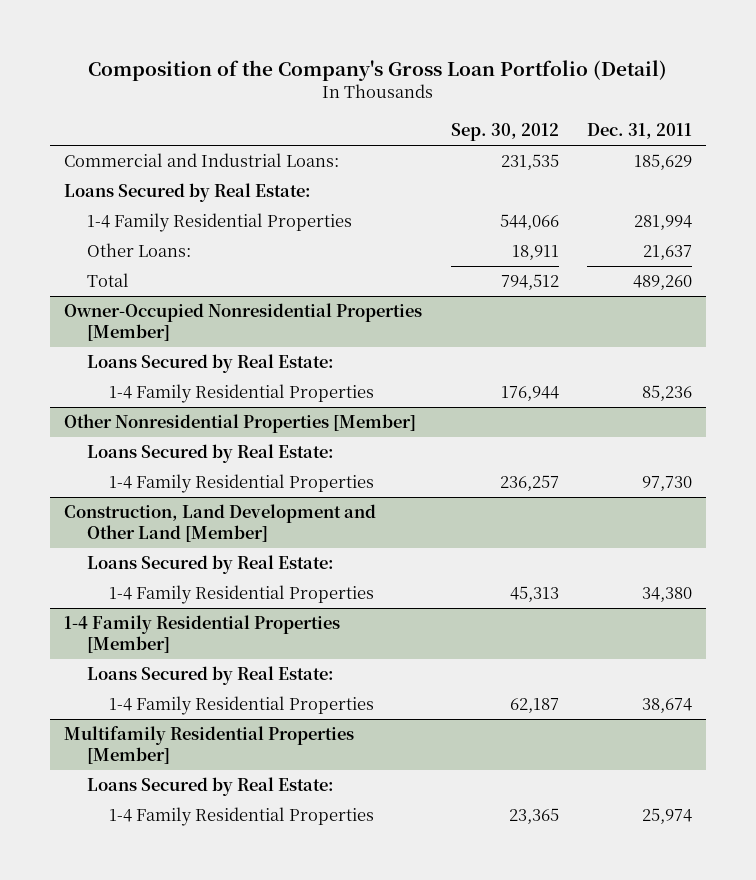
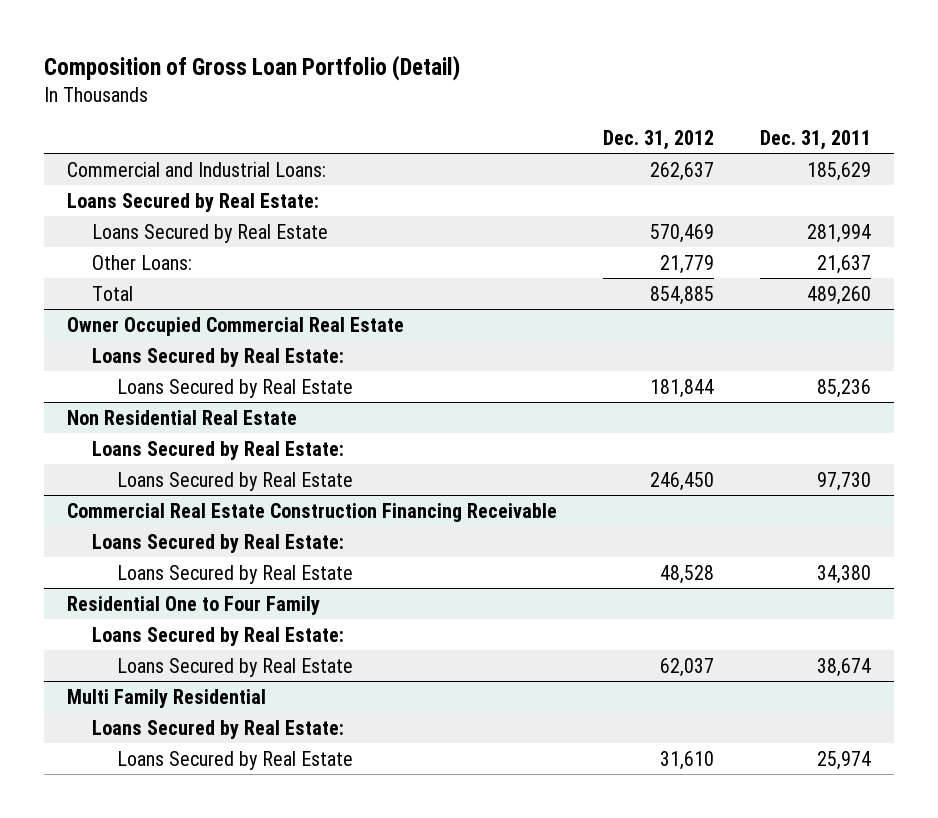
[88,59,668,81] Composition of the Company's Gross Loan Portfolio (Detail) -> [43,54,460,81] Composition of Gross Loan Portfolio (Detail)
[450,123,559,142] Sep. 30, 2012 -> none
none -> [602,129,714,150] Dec. 31, 2012
[86,213,352,233] 1-4 Family Residential Properties -> [92,223,329,243] Loans Secured by Real Estate
[64,303,423,341] Owner-Occupied Nonresidential Properties [Member] -> none
none -> [66,316,404,336] Owner Occupied Commercial Real Estate
[64,414,417,434] Other Nonresidential Properties [Member] -> none
[109,384,375,404] 1-4 Family Residential Properties -> [117,378,354,398] Loans Secured by Real Estate
none -> [66,409,297,425] Non Residential Real Estate
[64,504,377,542] Construction, Land Development and Other Land [Member] -> none
[109,474,375,494] 1-4 Family Residential Properties -> [117,471,354,491] Loans Secured by Real Estate
none -> [66,502,557,522] Commercial Real Estate Construction Financing Receivable
[64,615,341,653] 1-4 Family Residential Properties [Member] -> none
[109,585,375,605] 1-4 Family Residential Properties -> [117,564,354,584] Loans Secured by Real Estate
none -> [66,595,320,615] Residential One to Four Family
[64,726,355,764] Multifamily Residential Properties [Member] -> none
[109,696,375,716] 1-4 Family Residential Properties -> [117,657,354,677] Loans Secured by Real Estate
none -> [66,688,266,708] Multi Family Residential
[109,807,375,827] 1-4 Family Residential Properties -> [117,750,354,770] Loans Secured by Real Estate

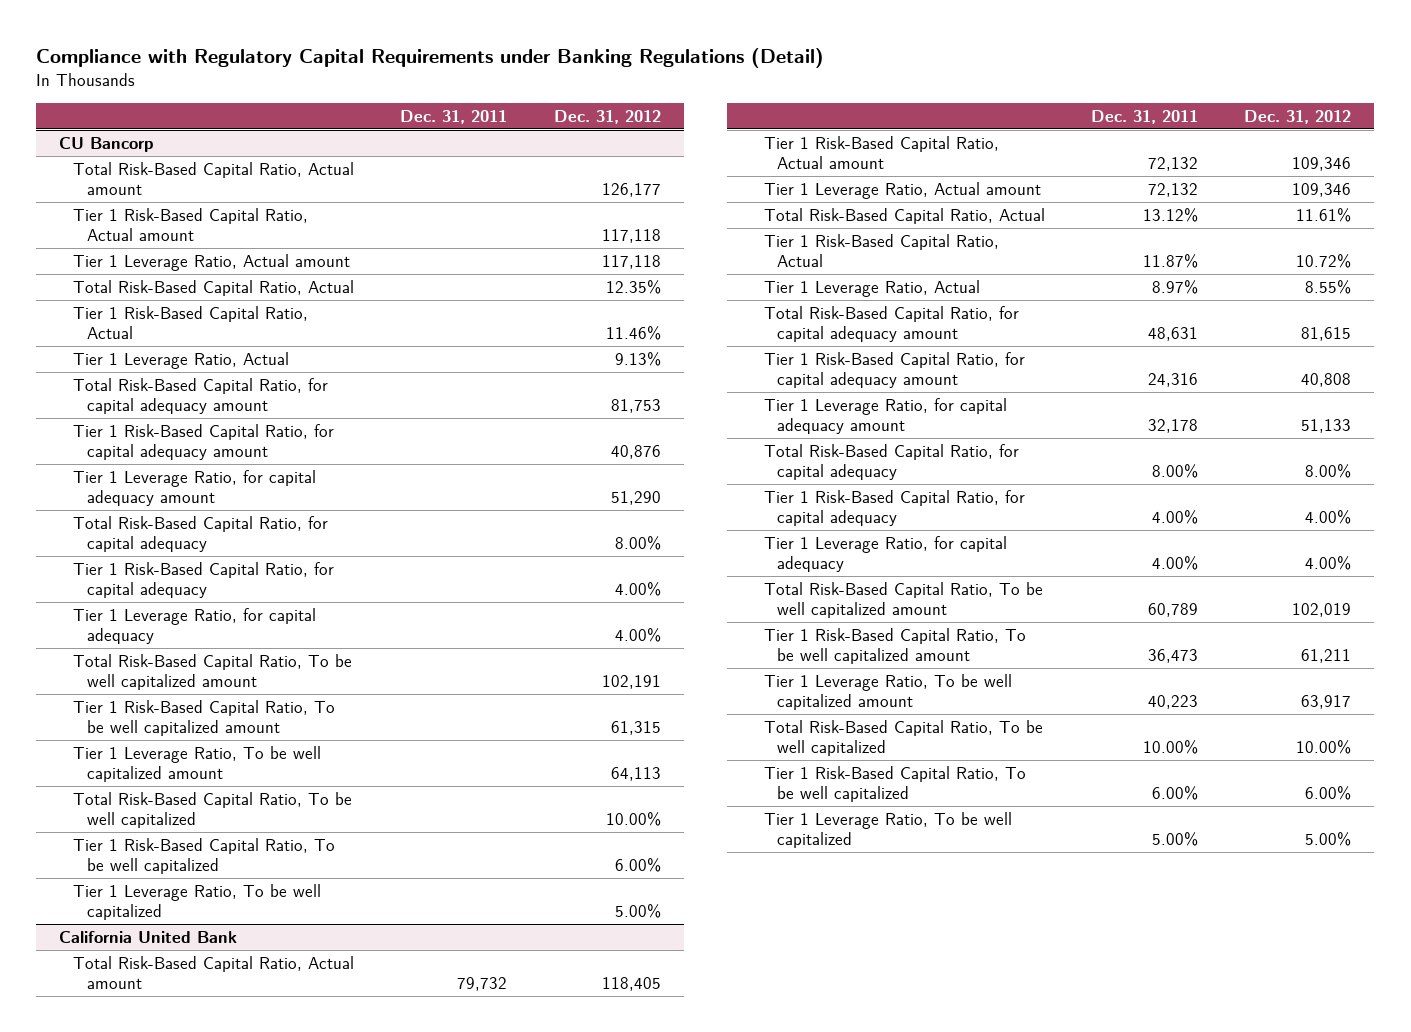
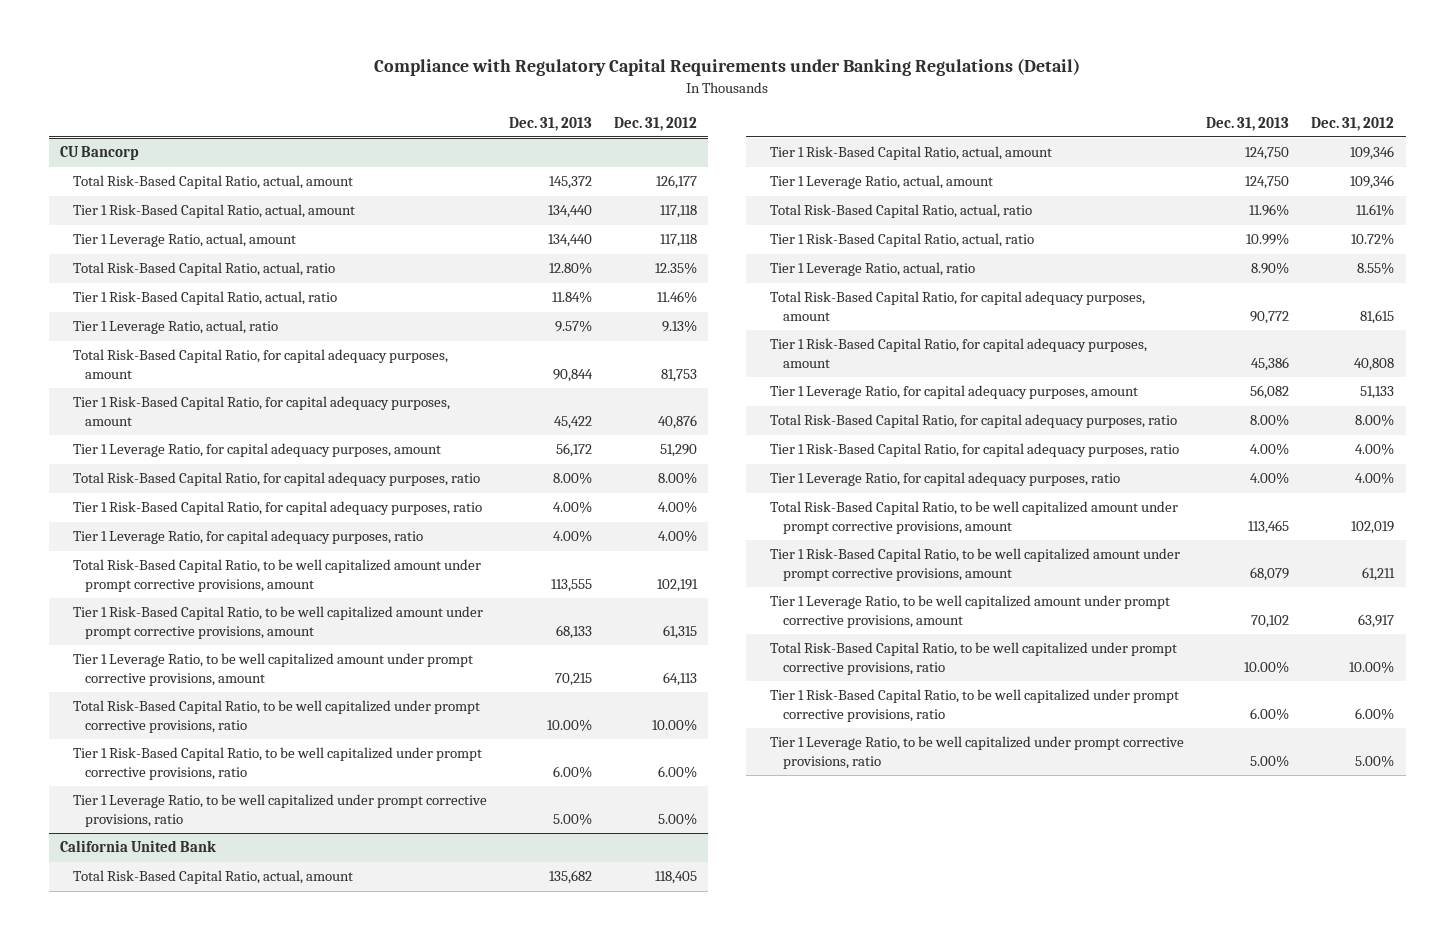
[400,109,508,124] Dec. 31, 2011 -> none
none -> [508,116,592,131] Dec. 31, 2013
[73,162,355,195] Total Risk-Based Capital Ratio, Actual amount -> [72,175,353,190] Total Risk-Based Capital Ratio, actual, amount
[73,208,309,241] Tier 1 Risk-Based Capital Ratio, Actual amount -> [72,204,355,219] Tier 1 Risk-Based Capital Ratio, actual, amount
[73,254,351,272] Tier 1 Leverage Ratio, Actual amount -> [72,233,296,248] Tier 1 Leverage Ratio, actual, amount
[73,280,355,297] Total Risk-Based Capital Ratio, Actual -> [72,262,335,277] Total Risk-Based Capital Ratio, actual, ratio
[73,306,309,339] Tier 1 Risk-Based Capital Ratio, Actual -> [72,291,337,306] Tier 1 Risk-Based Capital Ratio, actual, ratio
[73,352,290,370] Tier 1 Leverage Ratio, Actual -> [72,320,278,335] Tier 1 Leverage Ratio, actual, ratio
[73,378,329,414] Total Risk-Based Capital Ratio, for capital adequacy amount -> [72,349,448,380] Total Risk-Based Capital Ratio, for capital adequacy purposes, amount
[73,424,335,460] Tier 1 Risk-Based Capital Ratio, for capital adequacy amount -> [72,396,450,427] Tier 1 Risk-Based Capital Ratio, for capital adequacy purposes, amount
[73,470,317,506] Tier 1 Leverage Ratio, for capital adequacy amount -> [72,443,441,458] Tier 1 Leverage Ratio, for capital adequacy purposes, amount
[73,516,329,552] Total Risk-Based Capital Ratio, for capital adequacy -> [72,472,480,487] Total Risk-Based Capital Ratio, for capital adequacy purposes, ratio
[73,562,335,598] Tier 1 Risk-Based Capital Ratio, for capital adequacy -> [72,501,482,516] Tier 1 Risk-Based Capital Ratio, for capital adequacy purposes, ratio
[73,608,317,644] Tier 1 Leverage Ratio, for capital adequacy -> [72,530,423,545] Tier 1 Leverage Ratio, for capital adequacy purposes, ratio
[73,654,353,690] Total Risk-Based Capital Ratio, To be well capitalized amount -> [72,559,481,593] Total Risk-Based Capital Ratio, to be well capitalized amount under prompt corrective provisions, amount
[73,700,336,736] Tier 1 Risk-Based Capital Ratio, To be well capitalized amount -> [72,606,483,640] Tier 1 Risk-Based Capital Ratio, to be well capitalized amount under prompt corrective provisions, amount
[73,746,322,782] Tier 1 Leverage Ratio, To be well capitalized amount -> [72,653,473,687] Tier 1 Leverage Ratio, to be well capitalized amount under prompt corrective provisions, amount
[73,792,353,828] Total Risk-Based Capital Ratio, To be well capitalized -> [72,700,480,734] Total Risk-Based Capital Ratio, to be well capitalized under prompt corrective provisions, ratio
[73,838,336,874] Tier 1 Risk-Based Capital Ratio, To be well capitalized -> [72,747,482,781] Tier 1 Risk-Based Capital Ratio, to be well capitalized under prompt corrective provisions, ratio
[73,884,322,920] Tier 1 Leverage Ratio, To be well capitalized -> [72,794,487,828] Tier 1 Leverage Ratio, to be well capitalized under prompt corrective provisions, ratio
[73,956,355,989] Total Risk-Based Capital Ratio, Actual amount -> [72,870,353,885] Total Risk-Based Capital Ratio, actual, amount
[763,136,999,169] Tier 1 Risk-Based Capital Ratio, Actual amount -> [770,146,1053,161] Tier 1 Risk-Based Capital Ratio, actual, amount
[763,182,1041,200] Tier 1 Leverage Ratio, Actual amount -> [770,175,994,190] Tier 1 Leverage Ratio, actual, amount
[763,208,1045,225] Total Risk-Based Capital Ratio, Actual -> [770,204,1033,219] Total Risk-Based Capital Ratio, actual, ratio
[763,234,999,267] Tier 1 Risk-Based Capital Ratio, Actual -> [770,233,1035,248] Tier 1 Risk-Based Capital Ratio, actual, ratio
[763,280,980,298] Tier 1 Leverage Ratio, Actual -> [770,262,976,277] Tier 1 Leverage Ratio, actual, ratio
[763,306,1019,342] Total Risk-Based Capital Ratio, for capital adequacy amount -> [770,291,1146,322] Total Risk-Based Capital Ratio, for capital adequacy purposes, amount
[763,352,1025,388] Tier 1 Risk-Based Capital Ratio, for capital adequacy amount -> [770,338,1148,369] Tier 1 Risk-Based Capital Ratio, for capital adequacy purposes, amount
[763,398,1007,434] Tier 1 Leverage Ratio, for capital adequacy amount -> [770,385,1139,400] Tier 1 Leverage Ratio, for capital adequacy purposes, amount
[763,444,1019,480] Total Risk-Based Capital Ratio, for capital adequacy -> [770,414,1178,429] Total Risk-Based Capital Ratio, for capital adequacy purposes, ratio
[763,490,1025,526] Tier 1 Risk-Based Capital Ratio, for capital adequacy -> [770,443,1180,458] Tier 1 Risk-Based Capital Ratio, for capital adequacy purposes, ratio
[763,536,1007,572] Tier 1 Leverage Ratio, for capital adequacy -> [770,472,1121,487] Tier 1 Leverage Ratio, for capital adequacy purposes, ratio
[763,582,1043,618] Total Risk-Based Capital Ratio, To be well capitalized amount -> [770,501,1179,535] Total Risk-Based Capital Ratio, to be well capitalized amount under prompt corrective provisions, amount
[763,628,1026,664] Tier 1 Risk-Based Capital Ratio, To be well capitalized amount -> [770,548,1181,582] Tier 1 Risk-Based Capital Ratio, to be well capitalized amount under prompt corrective provisions, amount
[763,674,1012,710] Tier 1 Leverage Ratio, To be well capitalized amount -> [770,595,1171,629] Tier 1 Leverage Ratio, to be well capitalized amount under prompt corrective provisions, amount
[763,720,1043,756] Total Risk-Based Capital Ratio, To be well capitalized -> [770,642,1178,676] Total Risk-Based Capital Ratio, to be well capitalized under prompt corrective provisions, ratio
[763,766,1026,802] Tier 1 Risk-Based Capital Ratio, To be well capitalized -> [770,689,1180,723] Tier 1 Risk-Based Capital Ratio, to be well capitalized under prompt corrective provisions, ratio
[763,812,1012,848] Tier 1 Leverage Ratio, To be well capitalized -> [770,736,1185,770] Tier 1 Leverage Ratio, to be well capitalized under prompt corrective provisions, ratio

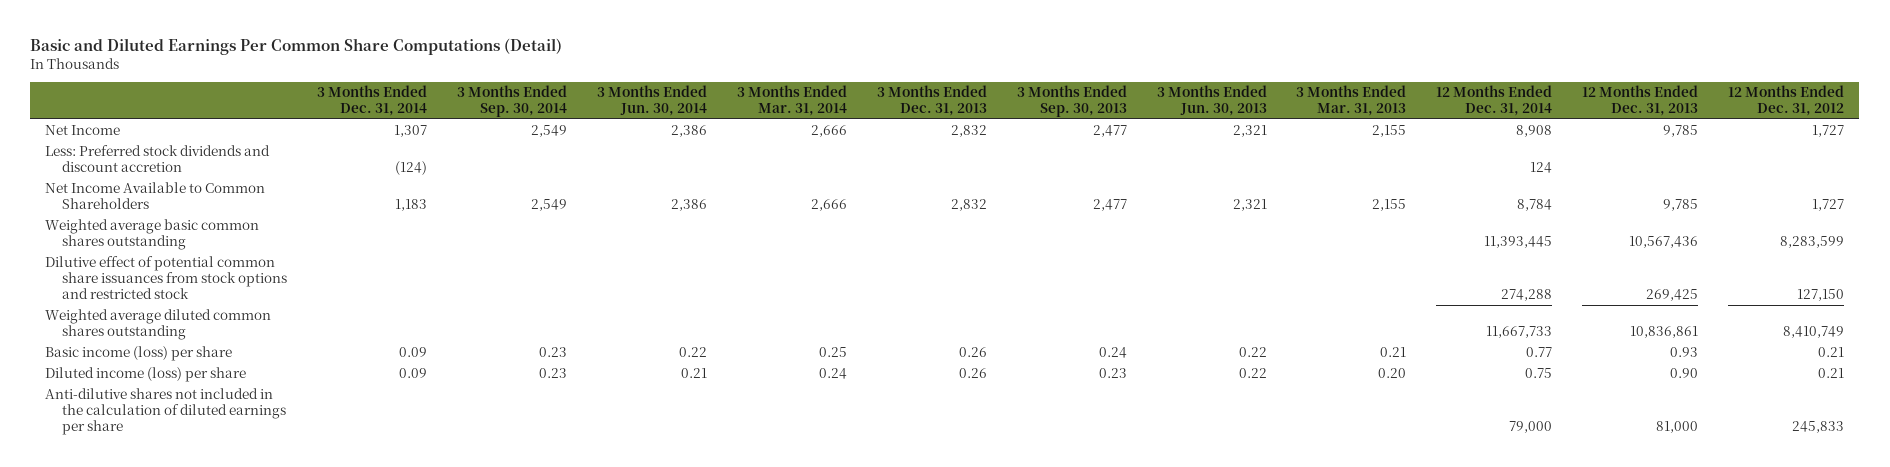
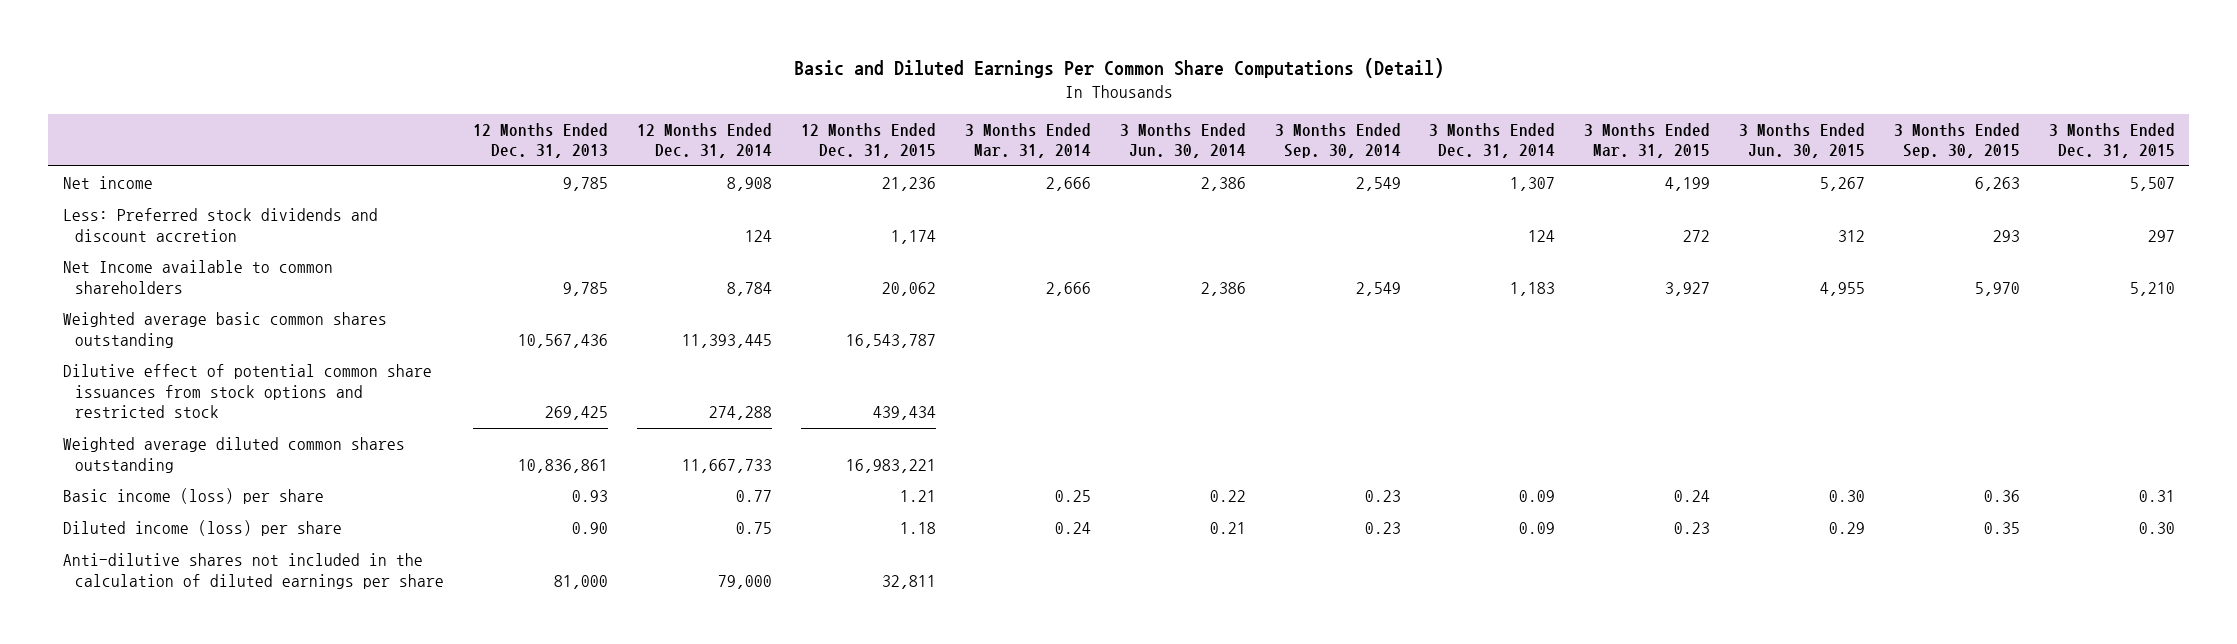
[876,85,987,117] 3 Months Ended Dec. 31, 2013 -> none
[1016,85,1127,118] 3 Months Ended Sep. 30, 2013 -> none
[1156,85,1267,117] 3 Months Ended Jun. 30, 2013 -> none
[1296,85,1407,117] 3 Months Ended Mar. 31, 2013 -> none
[1728,85,1845,117] 12 Months Ended Dec. 31, 2012 -> none
none -> [801,123,937,159] 12 Months Ended Dec. 31, 2015
none -> [1584,123,1711,159] 3 Months Ended Mar. 31, 2015
none -> [1739,123,1866,159] 3 Months Ended Jun. 30, 2015
none -> [1894,123,2021,159] 3 Months Ended Sep. 30, 2015
none -> [2048,123,2175,159] 3 Months Ended Dec. 31, 2015
[45,125,121,136] Net Income -> [62,176,153,190] Net income
[394,161,427,176] (124) -> [1528,229,1556,242] 124
[45,182,266,210] Net Income Available to Common Shareholders -> [62,260,333,294] Net Income available to common shareholders

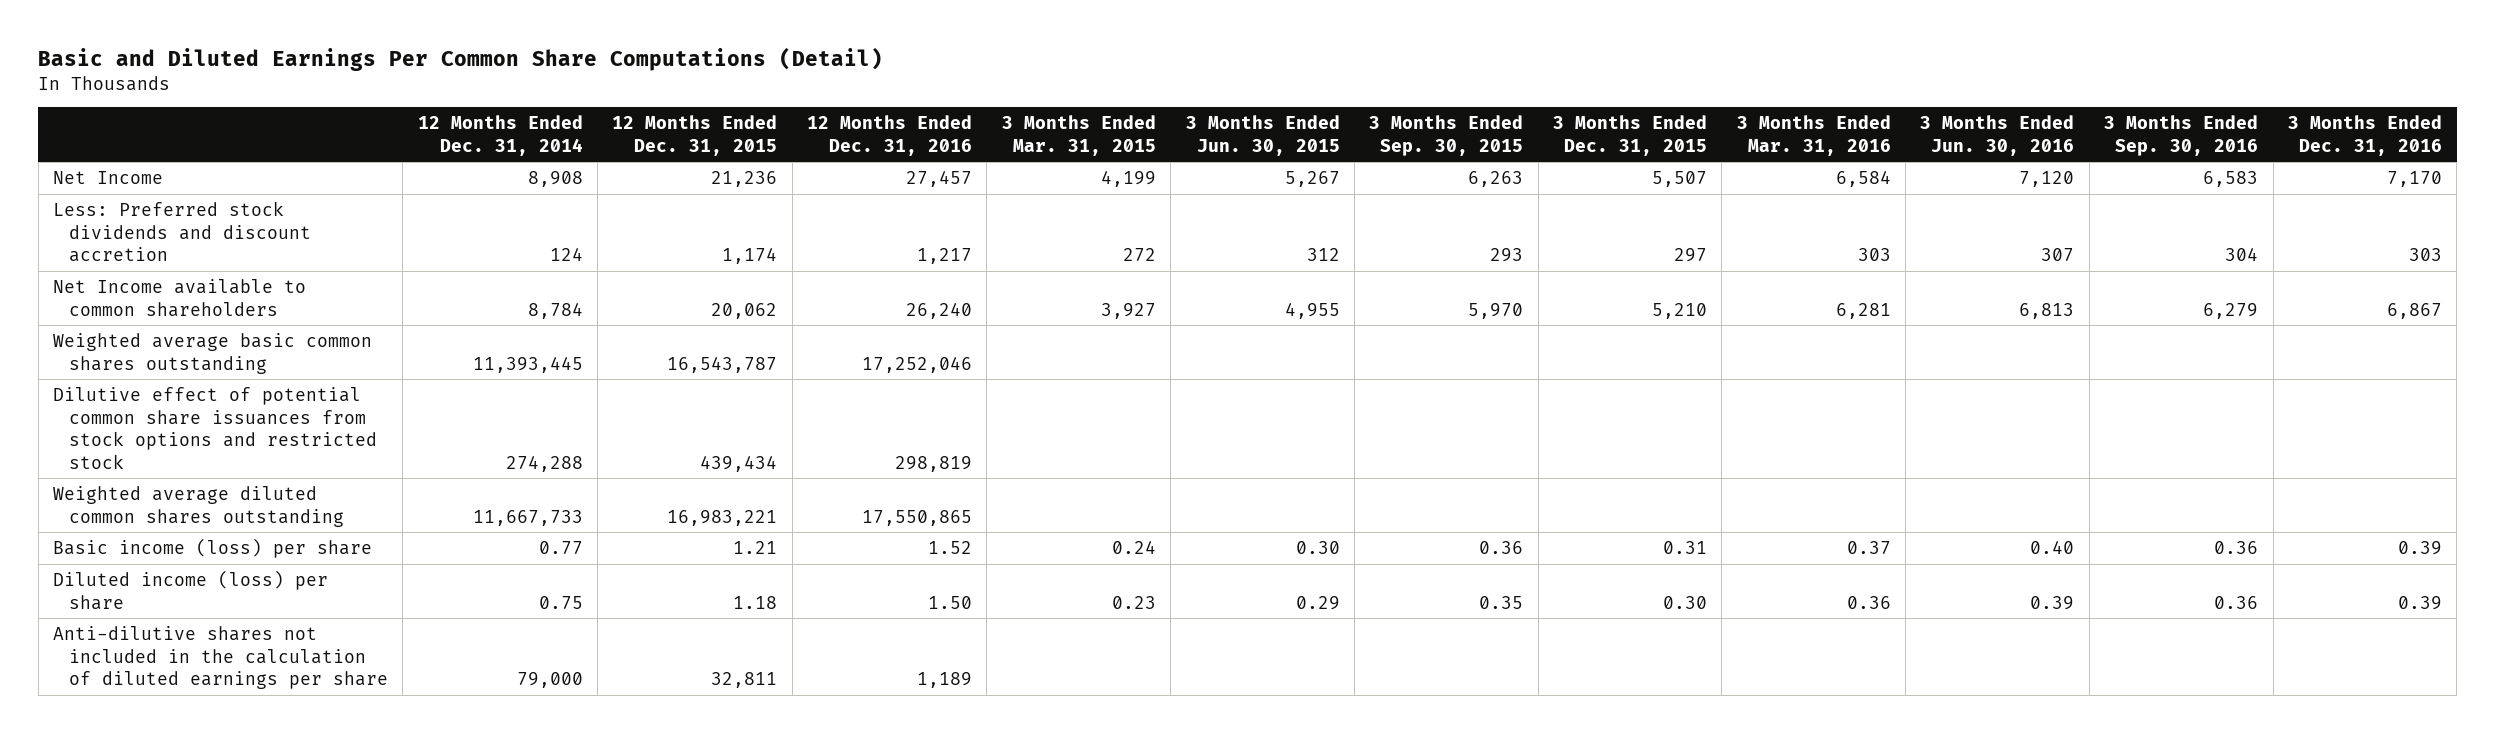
[473,123,609,159] 12 Months Ended Dec. 31, 2013 -> none
[964,123,1091,159] 3 Months Ended Mar. 31, 2014 -> none
[1119,123,1246,159] 3 Months Ended Jun. 30, 2014 -> none
[1274,123,1401,159] 3 Months Ended Sep. 30, 2014 -> none
[1429,123,1556,159] 3 Months Ended Dec. 31, 2014 -> none
none -> [807,115,973,156] 12 Months Ended Dec. 31, 2016
none -> [1736,115,1891,156] 3 Months Ended Mar. 31, 2016
none -> [1920,115,2075,156] 3 Months Ended Jun. 30, 2016
none -> [2104,115,2259,156] 3 Months Ended Sep. 30, 2016
none -> [2287,115,2442,156] 3 Months Ended Dec. 31, 2016
[62,176,153,190] Net income -> [53,170,164,184] Net Income

